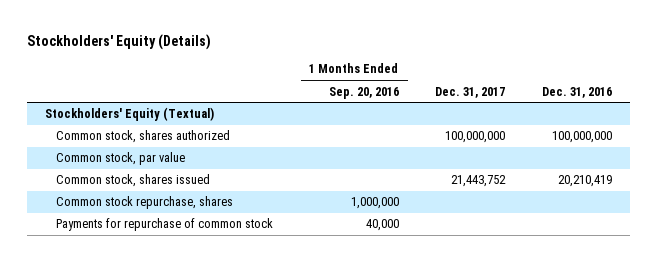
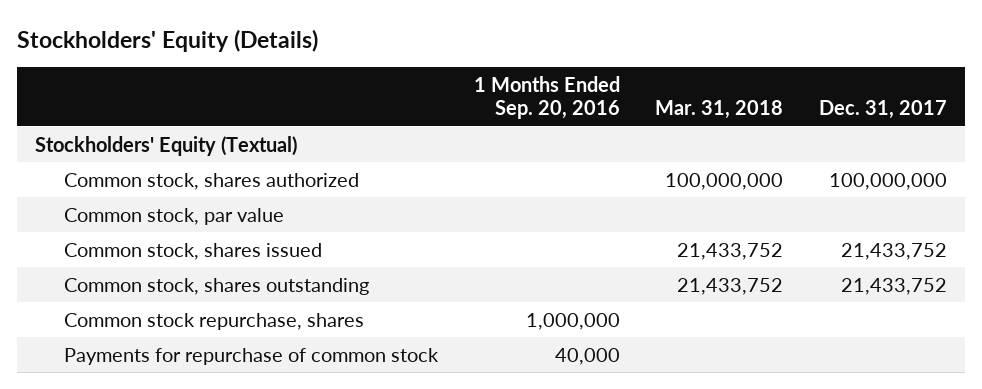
[542,86,613,98] Dec. 31, 2016 -> none
none -> [655,99,784,119] Mar. 31, 2018
[451,175,507,188] 21,443,752 -> [840,242,947,260] 21,433,752
none -> [63,277,369,295] Common stock, shares outstanding

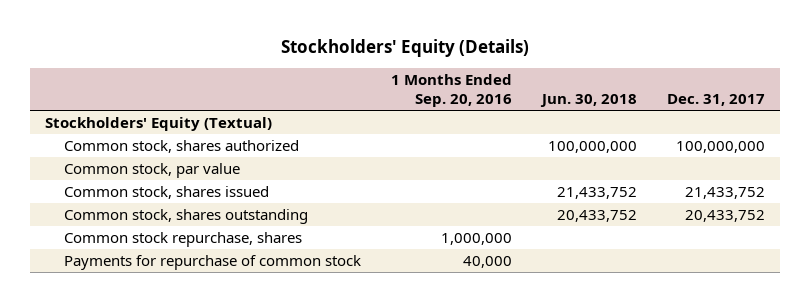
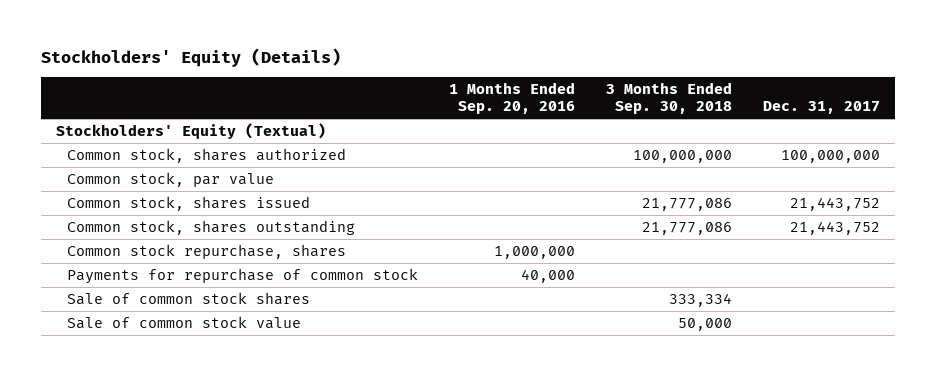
[540,94,638,108] Jun. 30, 2018 -> none
none -> [605,81,732,115] 3 Months Ended Sep. 30, 2018
[685,187,766,200] 21,433,752 -> [789,196,880,211] 21,443,752
[685,210,766,223] 20,433,752 -> [789,220,880,235] 21,443,752
none -> [66,291,310,305] Sale of common stock shares
none -> [66,315,301,329] Sale of common stock value

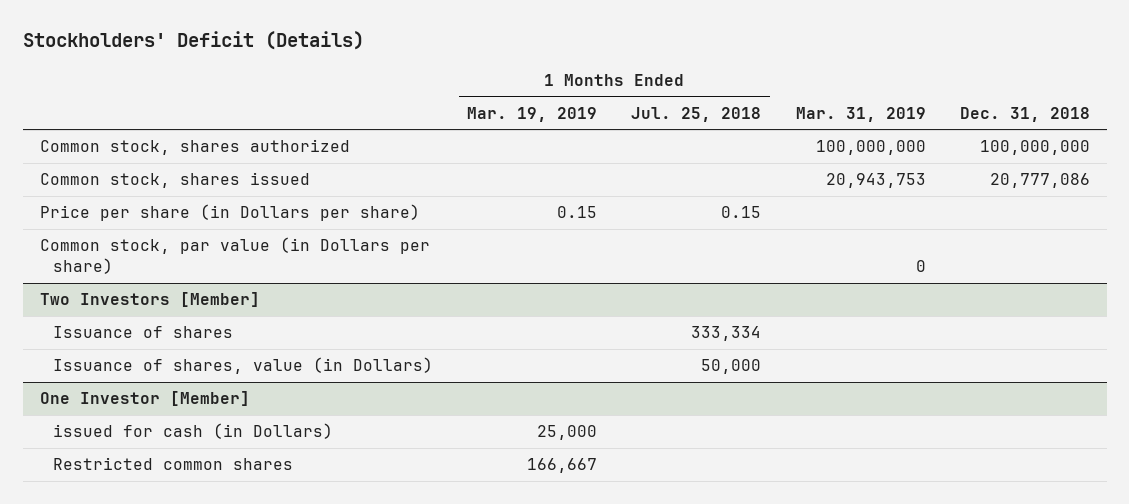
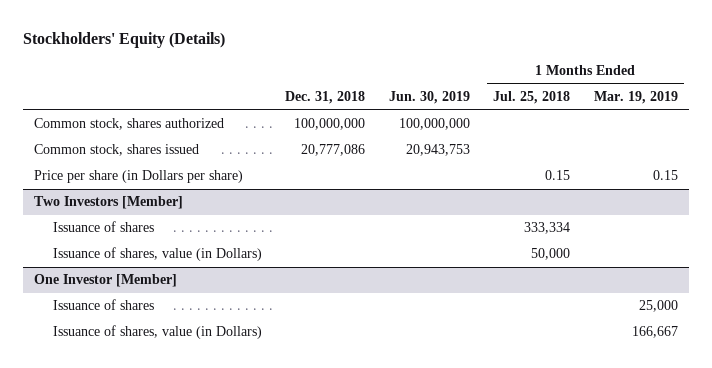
[22,31,364,51] Stockholders' Deficit (Details) -> [22,32,225,49] Stockholders' Equity (Details)
[795,106,926,122] Mar. 31, 2019 -> none
none -> [388,91,470,105] Jun. 30, 2019
[39,237,430,275] Common stock, par value (in Dollars per share) -> none
[53,423,334,440] issued for cash (in Dollars) -> none
none -> [52,299,154,311] Issuance of shares
[53,457,294,471] Restricted common shares -> [52,325,262,340] Issuance of shares, value (in Dollars)

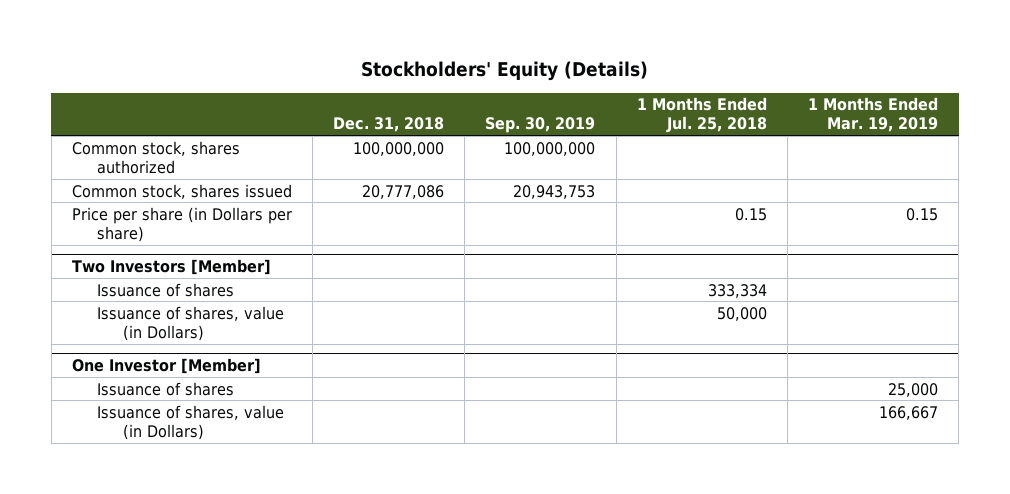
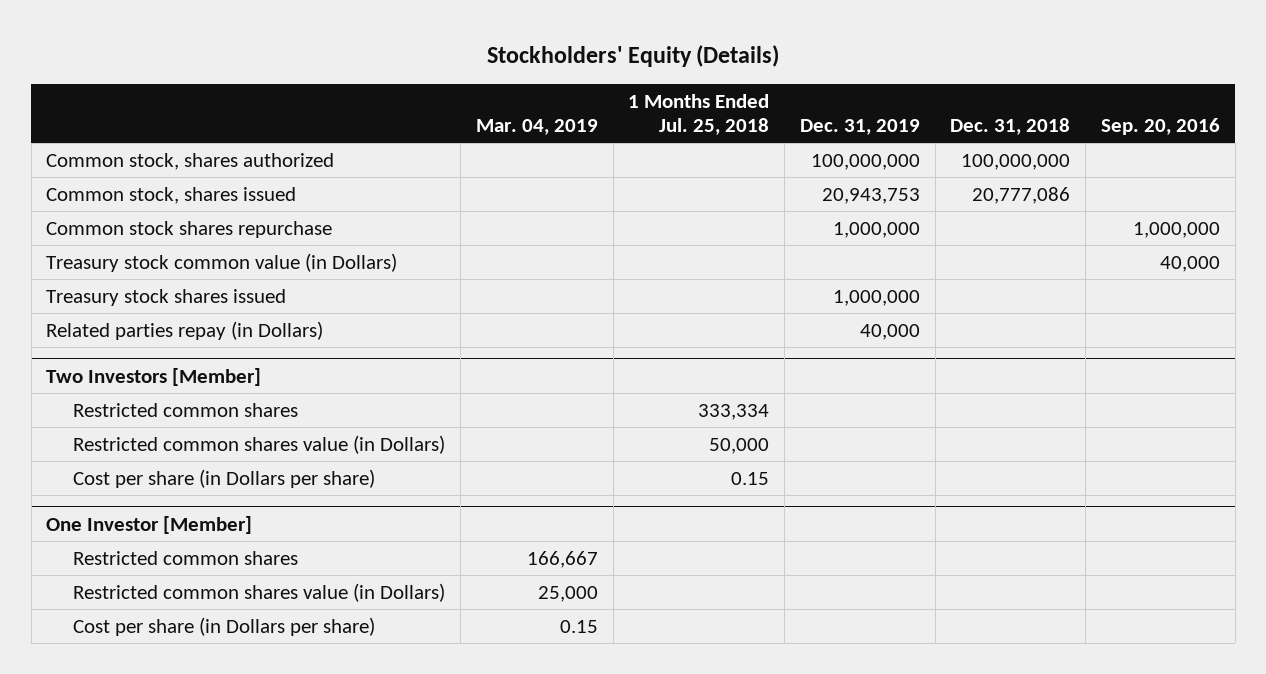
[485,117,596,134] Sep. 30, 2019 -> none
[807,97,938,133] 1 Months Ended Mar. 19, 2019 -> none
none -> [475,118,598,135] Mar. 04, 2019
none -> [799,118,920,135] Dec. 31, 2019
none -> [1100,117,1220,135] Sep. 20, 2016
[71,206,292,242] Price per share (in Dollars per share) -> none
none -> [46,220,333,238] Common stock shares repurchase
none -> [46,252,398,272] Treasury stock common value (in Dollars)
none -> [46,288,287,306] Treasury stock shares issued
none -> [46,320,324,340] Related parties repay (in Dollars)
[97,282,235,297] Issuance of shares -> [73,402,299,417] Restricted common shares
[97,305,285,341] Issuance of shares, value (in Dollars) -> [73,434,446,454] Restricted common shares value (in Dollars)
none -> [73,468,376,488] Cost per share (in Dollars per share)
[97,381,235,396] Issuance of shares -> none
none -> [73,550,299,565] Restricted common shares
[97,404,285,440] Issuance of shares, value (in Dollars) -> [73,582,446,602] Restricted common shares value (in Dollars)
none -> [73,616,376,636] Cost per share (in Dollars per share)

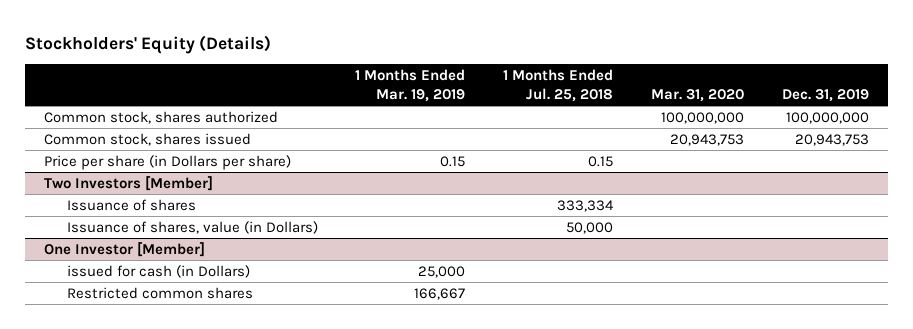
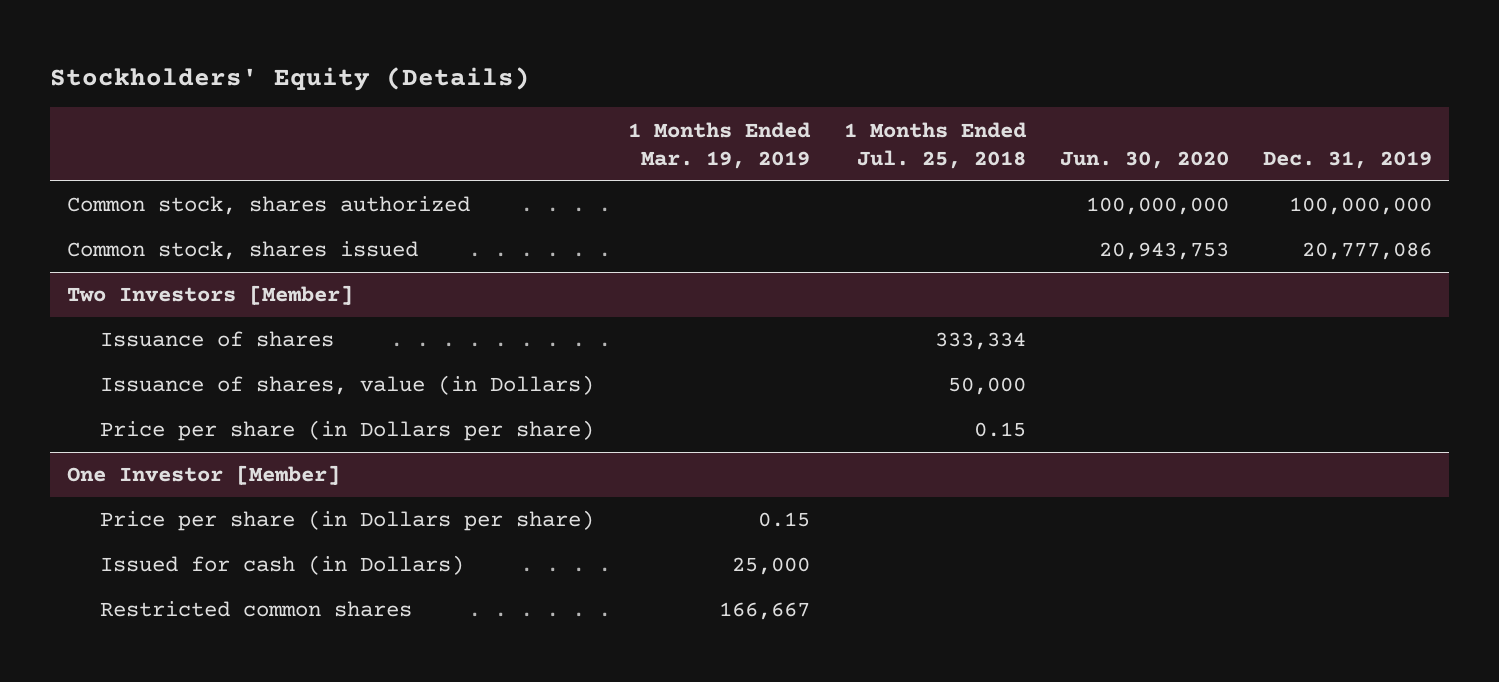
[650,88,744,102] Mar. 31, 2020 -> none
none -> [1060,150,1230,169] Jun. 30, 2020
[44,155,292,171] Price per share (in Dollars per share) -> none
[794,134,869,147] 20,943,753 -> [1301,242,1432,261] 20,777,086
none -> [100,420,595,442] Price per share (in Dollars per share)
none -> [100,510,595,532] Price per share (in Dollars per share)
[66,265,250,279] issued for cash (in Dollars) -> [100,555,465,576] Issued for cash (in Dollars)

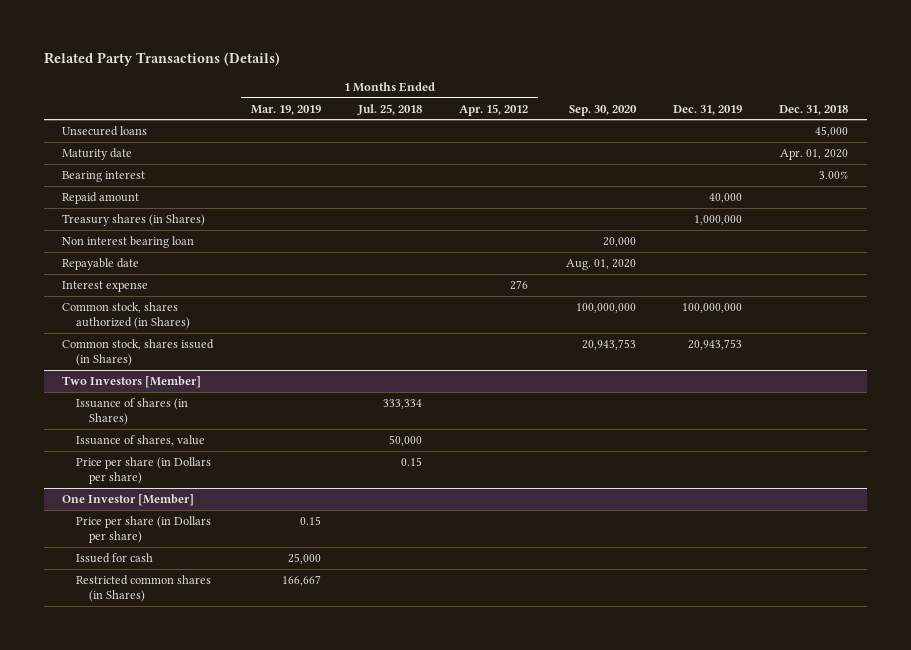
[50,66,531,91] Stockholders' Equity (Details) -> [43,52,280,67] Related Party Transactions (Details)
[1060,150,1230,169] Jun. 30, 2020 -> none
none -> [459,103,529,116] Apr. 15, 2012
none -> [568,104,637,116] Sep. 30, 2020
none -> [779,104,849,115] Dec. 31, 2018
none -> [62,125,148,136] Unsecured loans
none -> [62,147,133,160] Maturity date
none -> [62,170,146,182] Bearing interest
none -> [62,191,140,204] Repaid amount
none -> [62,213,206,226] Treasury shares (in Shares)
none -> [62,235,195,248] Non interest bearing loan
none -> [62,257,140,270] Repayable date
none -> [62,280,149,292] Interest expense
[67,196,471,216] Common stock, shares authorized -> [62,301,190,330] Common stock, shares authorized (in Shares)
[67,241,419,261] Common stock, shares issued -> [62,338,215,367] Common stock, shares issued (in Shares)
[1301,242,1432,261] 20,777,086 -> [687,338,742,350] 20,943,753
[100,331,335,348] Issuance of shares -> [75,397,188,426] Issuance of shares (in Shares)
[100,375,595,396] Issuance of shares, value (in Dollars) -> [75,434,205,446] Issuance of shares, value
[100,555,465,576] Issued for cash (in Dollars) -> [75,552,153,563] Issued for cash
[100,601,413,618] Restricted common shares -> [75,574,211,603] Restricted common shares (in Shares)

